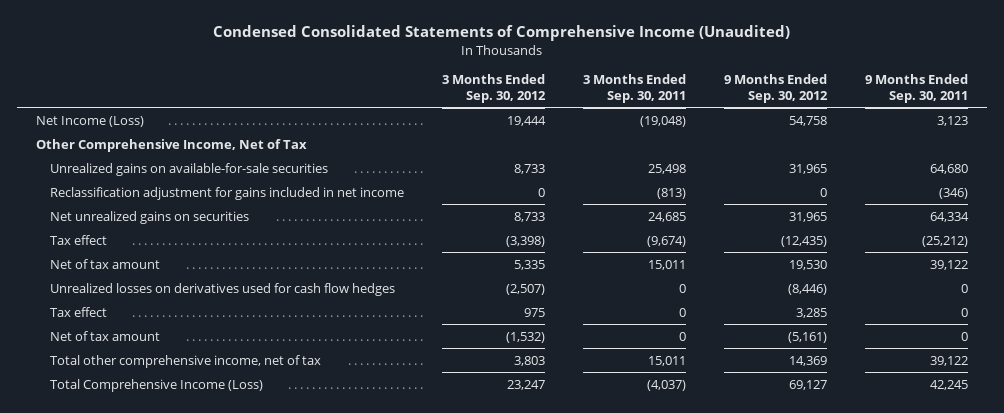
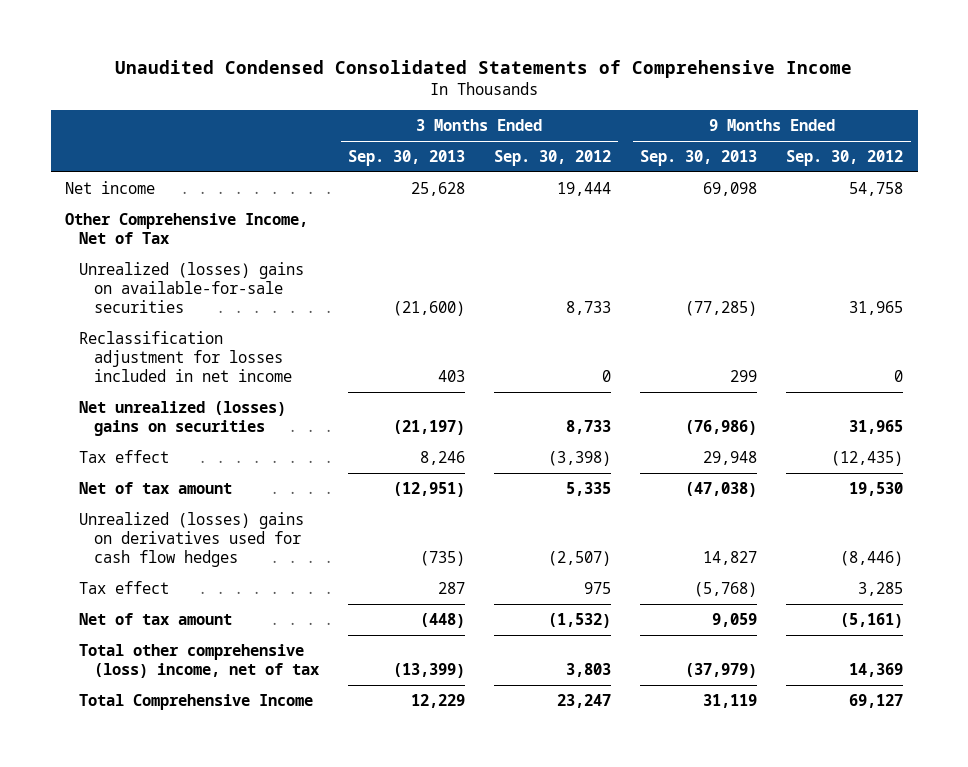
[212,25,790,42] Condensed Consolidated Statements of Comprehensive Income (Unaudited) -> [115,60,853,79] Unaudited Condensed Consolidated Statements of Comprehensive Income
[582,74,686,104] 3 Months Ended Sep. 30, 2011 -> none
[864,74,968,104] 9 Months Ended Sep. 30, 2011 -> none
none -> [347,149,465,166] Sep. 30, 2013
none -> [640,149,758,166] Sep. 30, 2013
[35,115,144,127] Net Income (Loss) -> [65,180,156,194] Net income
[50,162,329,176] Unrealized gains on available-for-sale securities -> [79,261,305,313] Unrealized (losses) gains on available-for-sale securities
[50,186,405,200] Reclassification adjustment for gains included in net income -> [79,330,292,382] Reclassification adjustment for losses included in net income
[50,210,250,224] Net unrealized gains on securities -> [79,400,287,436] Net unrealized (losses) gains on securities
[50,282,396,296] Unrealized losses on derivatives used for cash flow hedges -> [79,511,305,567] Unrealized (losses) gains on derivatives used for cash flow hedges
[50,354,322,368] Total other comprehensive income, net of tax -> [79,643,319,678] Total other comprehensive (loss) income, net of tax
[50,378,264,392] Total Comprehensive Income (Loss) -> [79,693,314,710] Total Comprehensive Income

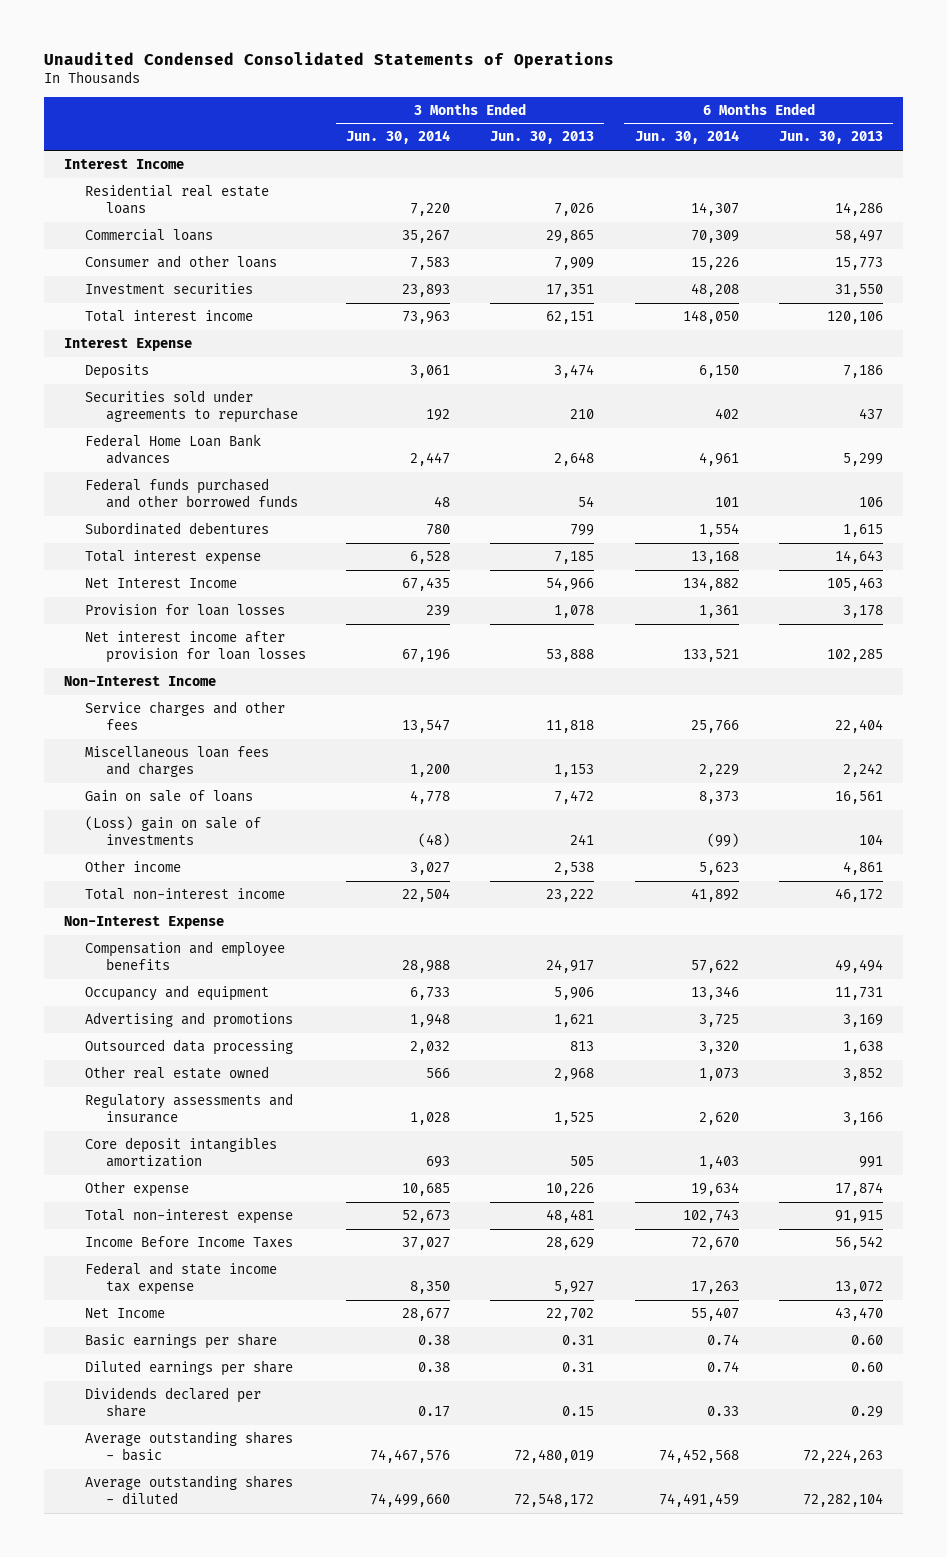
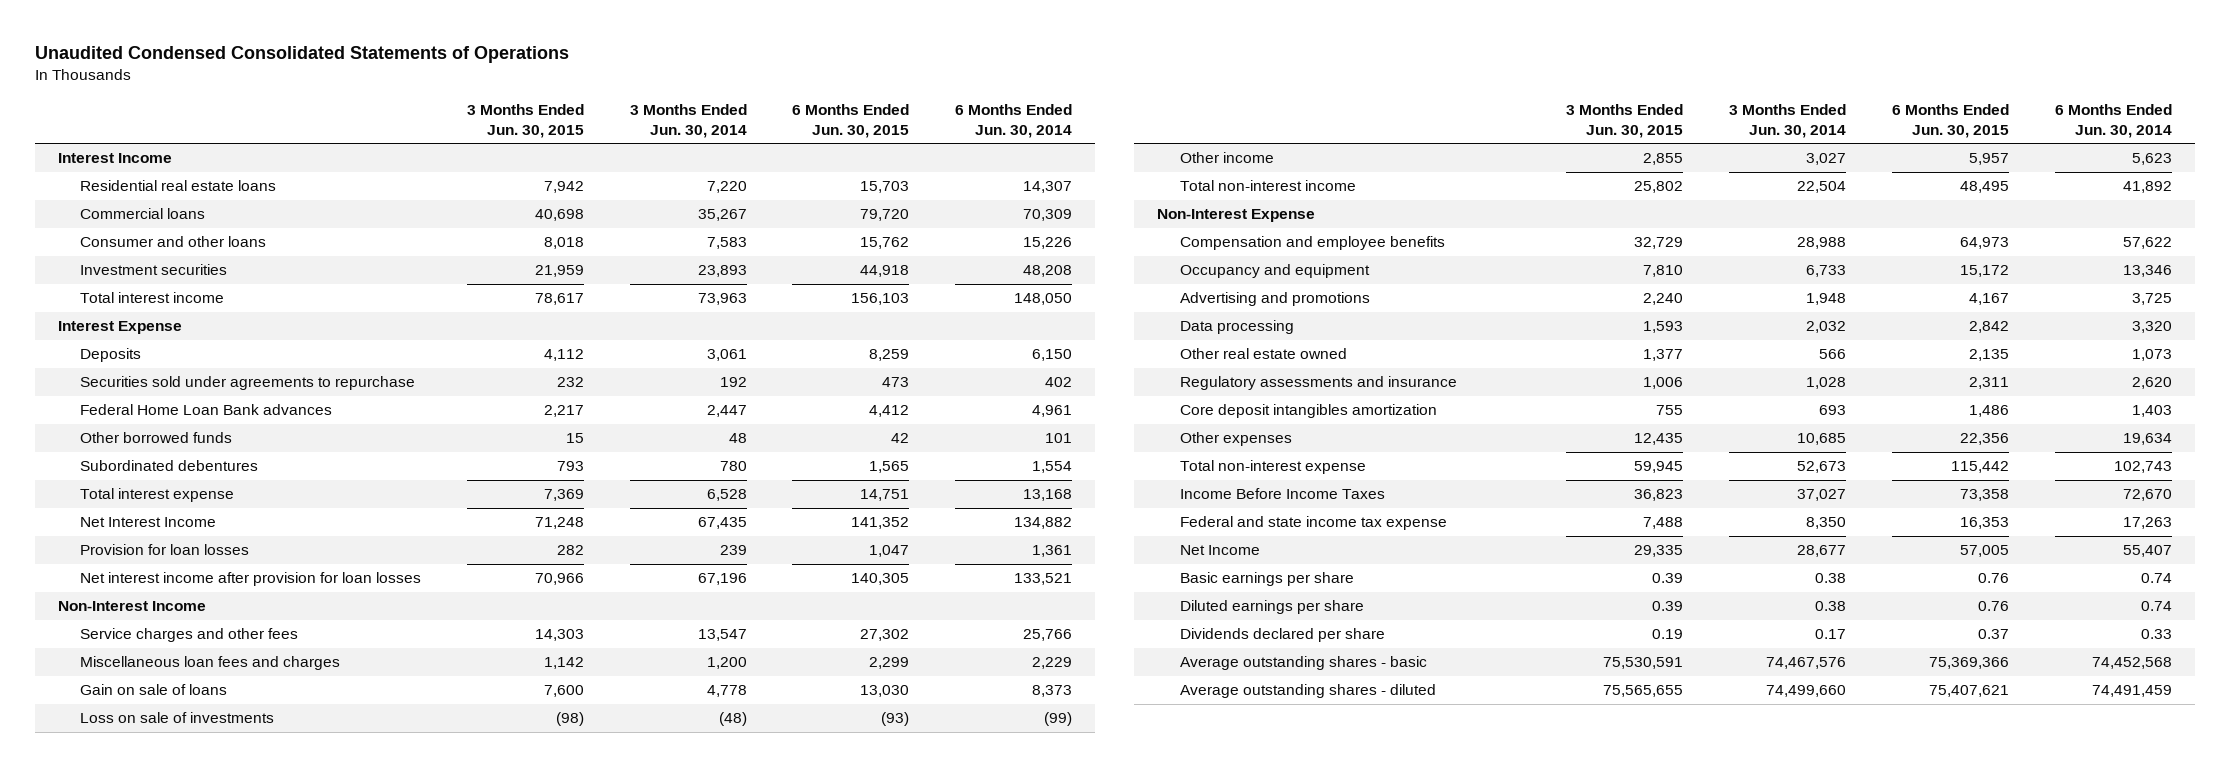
[490,131,595,145] Jun. 30, 2013 -> none
[778,131,883,145] Jun. 30, 2013 -> none
none -> [466,103,584,138] 3 Months Ended Jun. 30, 2015
none -> [792,103,910,138] 6 Months Ended Jun. 30, 2015
[85,478,299,509] Federal funds purchased and other borrowed funds -> [80,432,233,444] Other borrowed funds
[85,816,262,846] (Loss) gain on sale of investments -> [80,712,275,724] Loss on sale of investments
[85,1039,294,1056] Outsourced data processing -> [1179,320,1294,335] Data processing
[85,1181,190,1198] Other expense -> [1179,432,1292,447] Other expenses

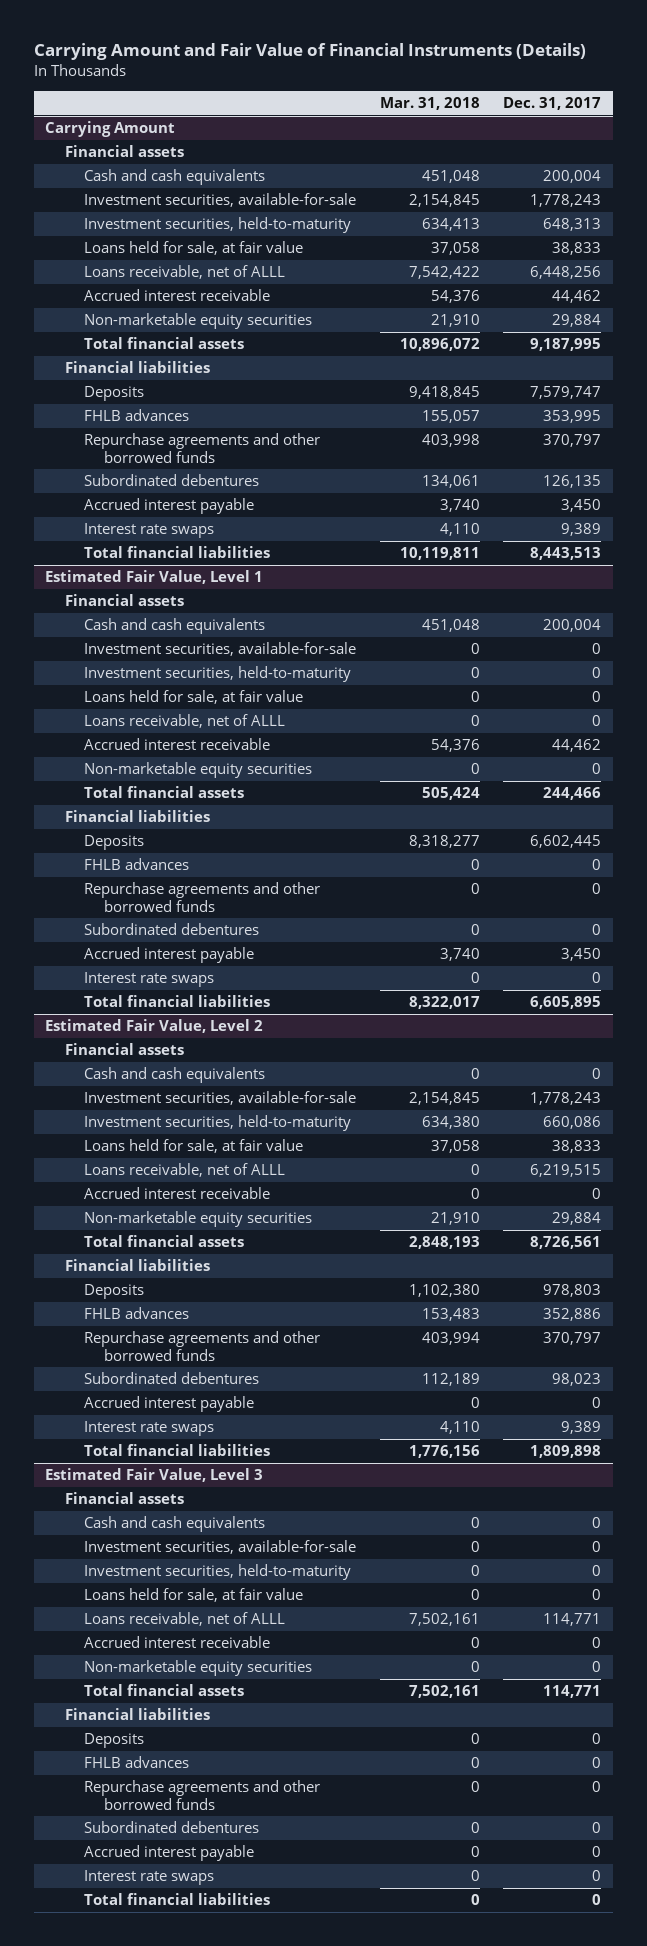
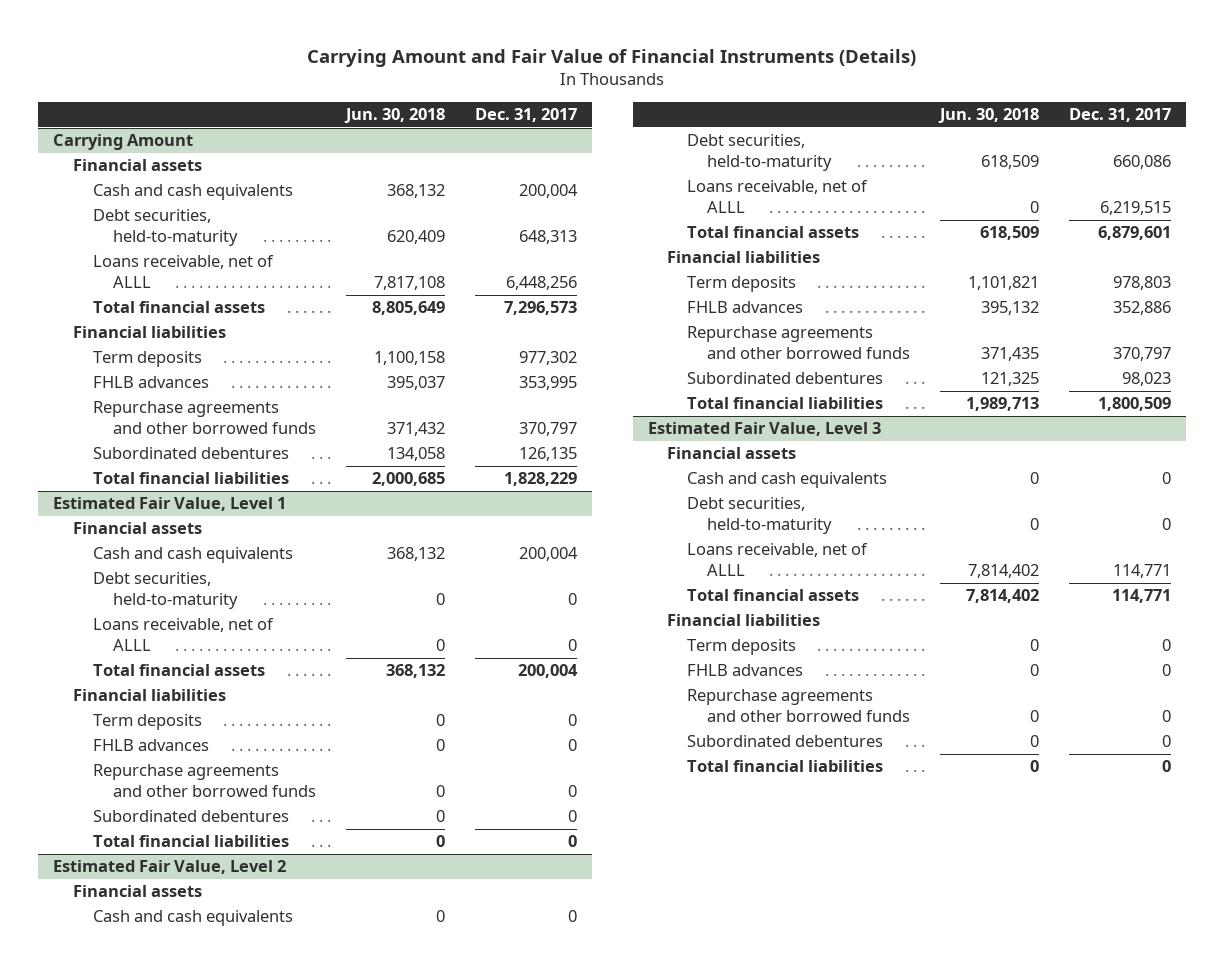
[379,97,480,111] Mar. 31, 2018 -> none
none -> [343,107,445,123] Jun. 30, 2018
[84,193,357,208] Investment securities, available-for-sale -> none
[84,241,304,256] Loans held for sale, at fair value -> none
[84,217,352,234] Investment securities, held-to-maturity -> [92,209,238,247] Debt securities, held-to-maturity
[84,289,271,302] Accrued interest receivable -> none
[84,313,313,330] Non-marketable equity securities -> none
[530,338,602,352] 9,187,995 -> [503,301,577,316] 7,296,573
[84,386,145,402] Deposits -> [92,351,202,368] Term deposits
[530,386,602,400] 7,579,747 -> [518,351,577,366] 977,302
[84,498,255,515] Accrued interest payable -> none
[84,523,215,539] Interest rate swaps -> none
[530,547,602,561] 8,443,513 -> [503,472,577,487] 1,828,229
[84,642,357,657] Investment securities, available-for-sale -> none
[84,690,304,705] Loans held for sale, at fair value -> none
[84,666,352,683] Investment securities, held-to-maturity -> [92,572,238,610] Debt securities, held-to-maturity
[84,738,271,751] Accrued interest receivable -> none
[84,762,313,779] Non-marketable equity securities -> none
[543,787,602,801] 244,466 -> [517,664,578,679] 200,004
[84,835,145,851] Deposits -> [92,714,202,731] Term deposits
[530,835,602,849] 6,602,445 -> [567,714,577,727] 0
[84,947,255,964] Accrued interest payable -> none
[84,972,215,988] Interest rate swaps -> none
[530,996,602,1010] 6,605,895 -> [567,835,577,848] 0
[84,1091,357,1106] Investment securities, available-for-sale -> none
[84,1139,304,1154] Loans held for sale, at fair value -> none
[84,1115,352,1132] Investment securities, held-to-maturity -> [687,134,833,172] Debt securities, held-to-maturity
[84,1187,271,1200] Accrued interest receivable -> none
[84,1211,313,1228] Non-marketable equity securities -> none
[530,1236,602,1250] 8,726,561 -> [1098,226,1172,241] 6,879,601
[84,1284,145,1300] Deposits -> [687,276,797,293] Term deposits
[84,1396,255,1413] Accrued interest payable -> none
[84,1421,215,1437] Interest rate swaps -> none
[530,1445,602,1459] 1,809,898 -> [1098,397,1172,412] 1,800,509
[84,1540,357,1555] Investment securities, available-for-sale -> none
[84,1588,304,1603] Loans held for sale, at fair value -> none
[84,1564,352,1581] Investment securities, held-to-maturity -> [687,497,833,535] Debt securities, held-to-maturity
[84,1636,271,1649] Accrued interest receivable -> none
[84,1660,313,1677] Non-marketable equity securities -> none
[84,1733,145,1749] Deposits -> [687,639,797,656] Term deposits
[84,1845,255,1862] Accrued interest payable -> none
[84,1870,215,1886] Interest rate swaps -> none

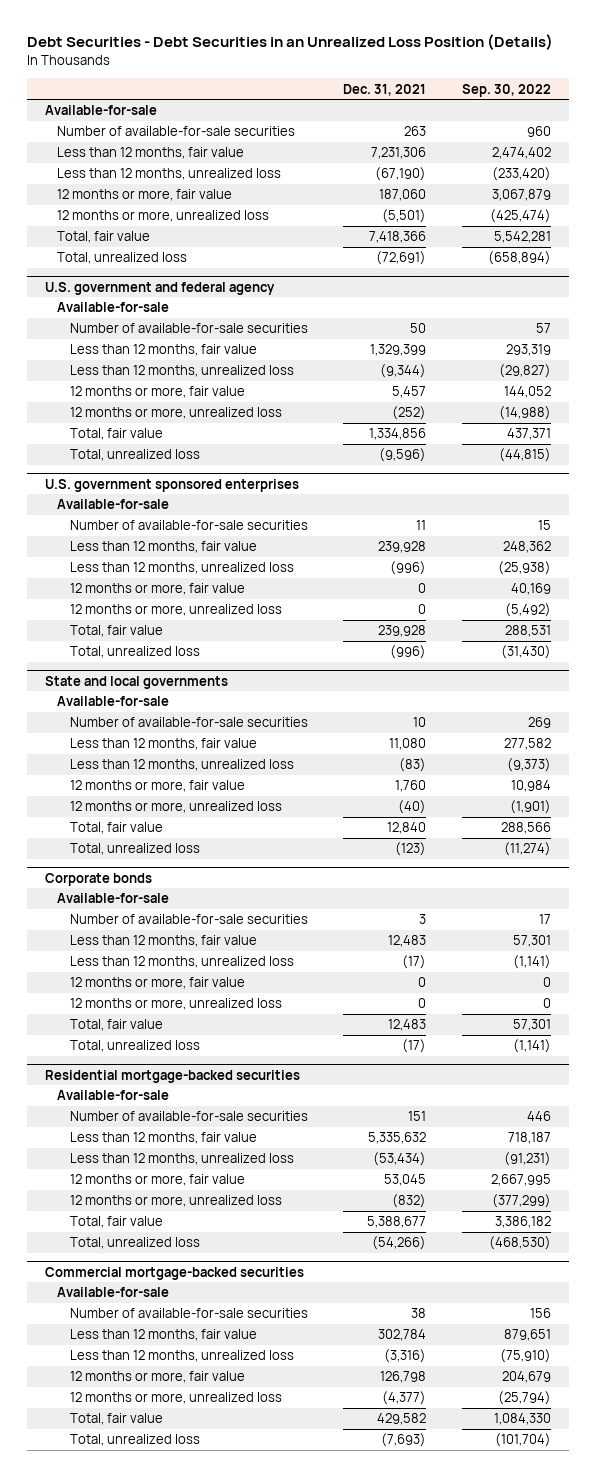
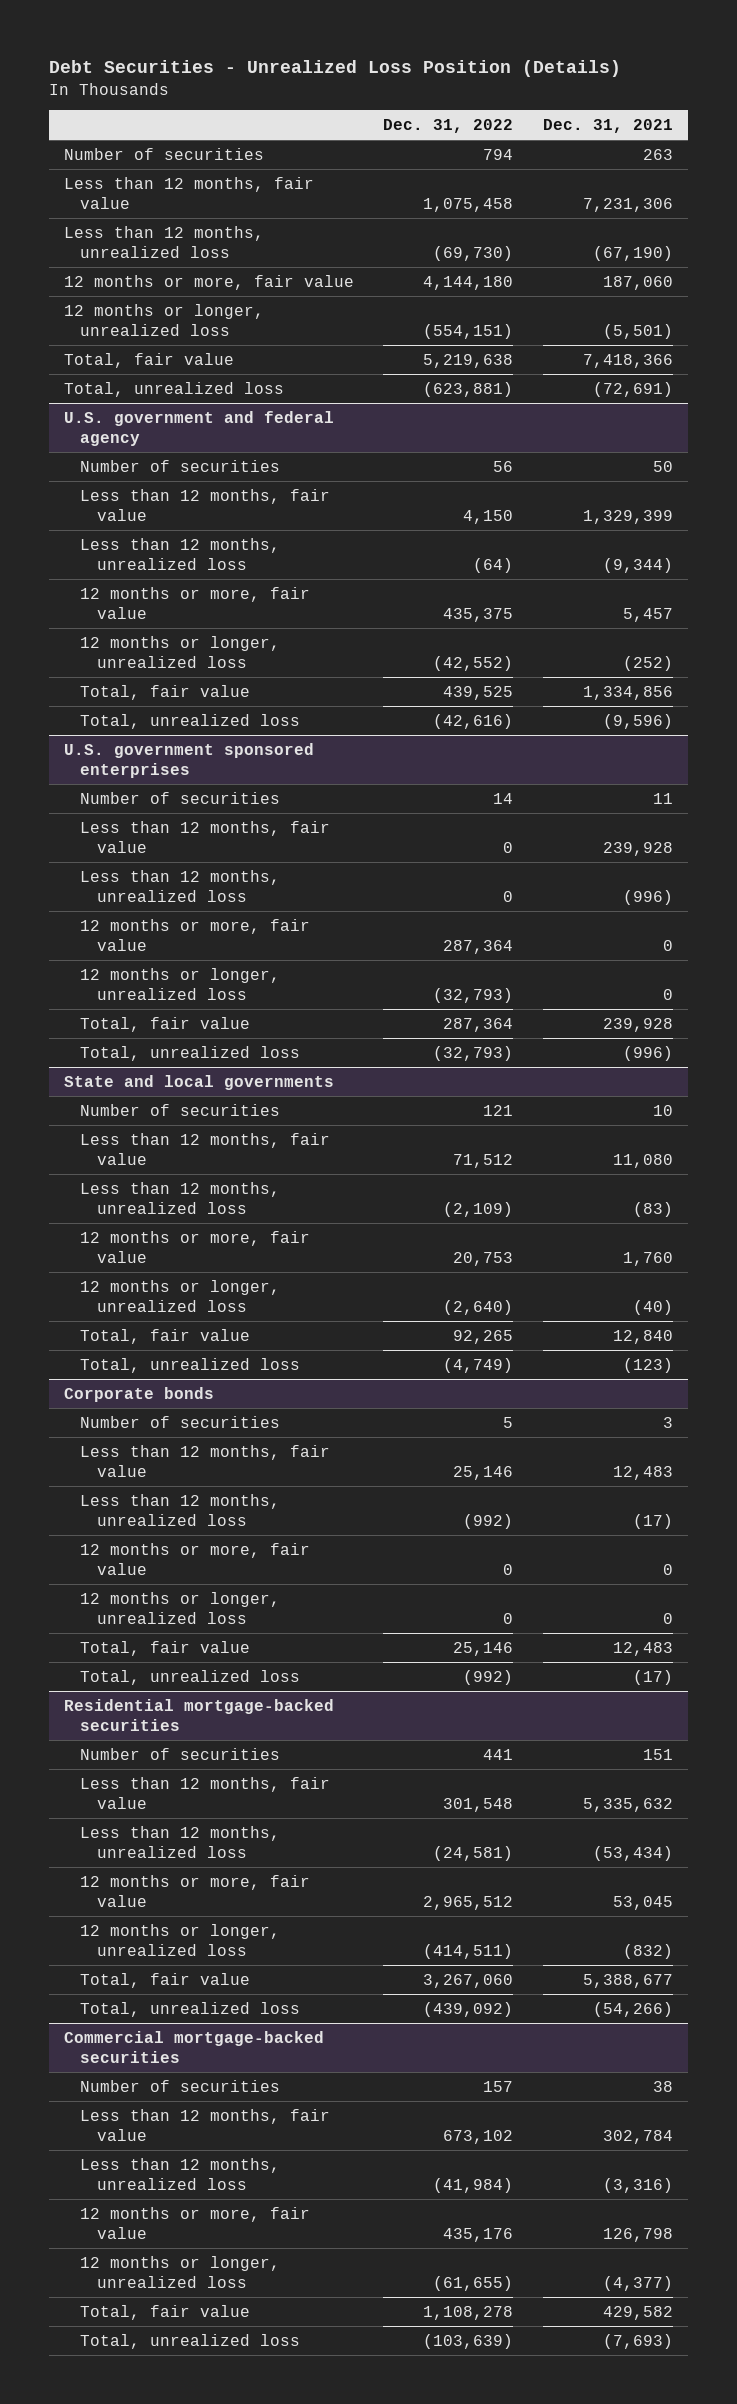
[26,34,553,51] Debt Securities - Debt Securities in an Unrealized Loss Position (Details) -> [48,60,621,78] Debt Securities - Unrealized Loss Position (Details)
[461,83,551,97] Sep. 30, 2022 -> none
none -> [383,118,514,133] Dec. 31, 2022
[44,105,157,116] Available-for-sale -> none
[57,126,296,137] Number of available-for-sale securities -> [63,147,264,160] Number of securities
[57,210,270,223] 12 months or more, unrealized loss -> [63,303,264,336] 12 months or longer, unrealized loss
[57,302,170,313] Available-for-sale -> none
[69,323,308,334] Number of available-for-sale securities -> [80,459,281,472] Number of securities
[69,407,282,420] 12 months or more, unrealized loss -> [80,635,281,668] 12 months or longer, unrealized loss
[57,499,170,510] Available-for-sale -> none
[69,520,308,531] Number of available-for-sale securities -> [80,791,281,804] Number of securities
[69,604,282,617] 12 months or more, unrealized loss -> [80,967,281,1000] 12 months or longer, unrealized loss
[57,696,170,707] Available-for-sale -> none
[69,717,308,728] Number of available-for-sale securities -> [80,1103,281,1116] Number of securities
[69,801,282,814] 12 months or more, unrealized loss -> [80,1279,281,1312] 12 months or longer, unrealized loss
[57,893,170,904] Available-for-sale -> none
[69,914,308,925] Number of available-for-sale securities -> [80,1415,281,1428] Number of securities
[69,998,282,1011] 12 months or more, unrealized loss -> [80,1591,281,1624] 12 months or longer, unrealized loss
[57,1090,170,1101] Available-for-sale -> none
[69,1111,308,1122] Number of available-for-sale securities -> [80,1747,281,1760] Number of securities
[69,1195,282,1208] 12 months or more, unrealized loss -> [80,1923,281,1956] 12 months or longer, unrealized loss
[57,1287,170,1298] Available-for-sale -> none
[69,1308,308,1319] Number of available-for-sale securities -> [80,2079,281,2092] Number of securities
[69,1392,282,1405] 12 months or more, unrealized loss -> [80,2255,281,2288] 12 months or longer, unrealized loss

